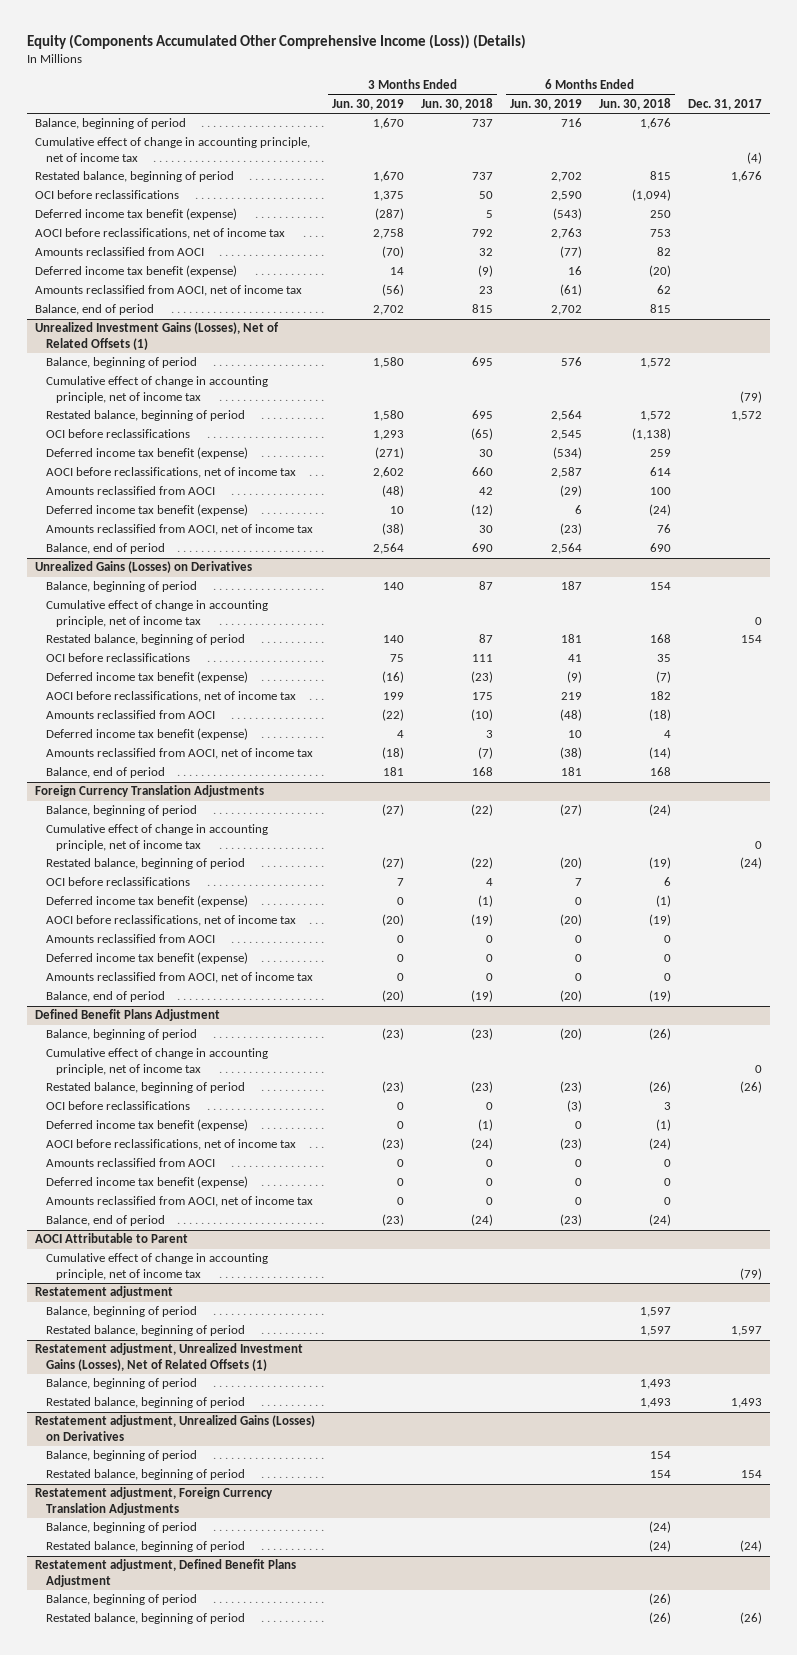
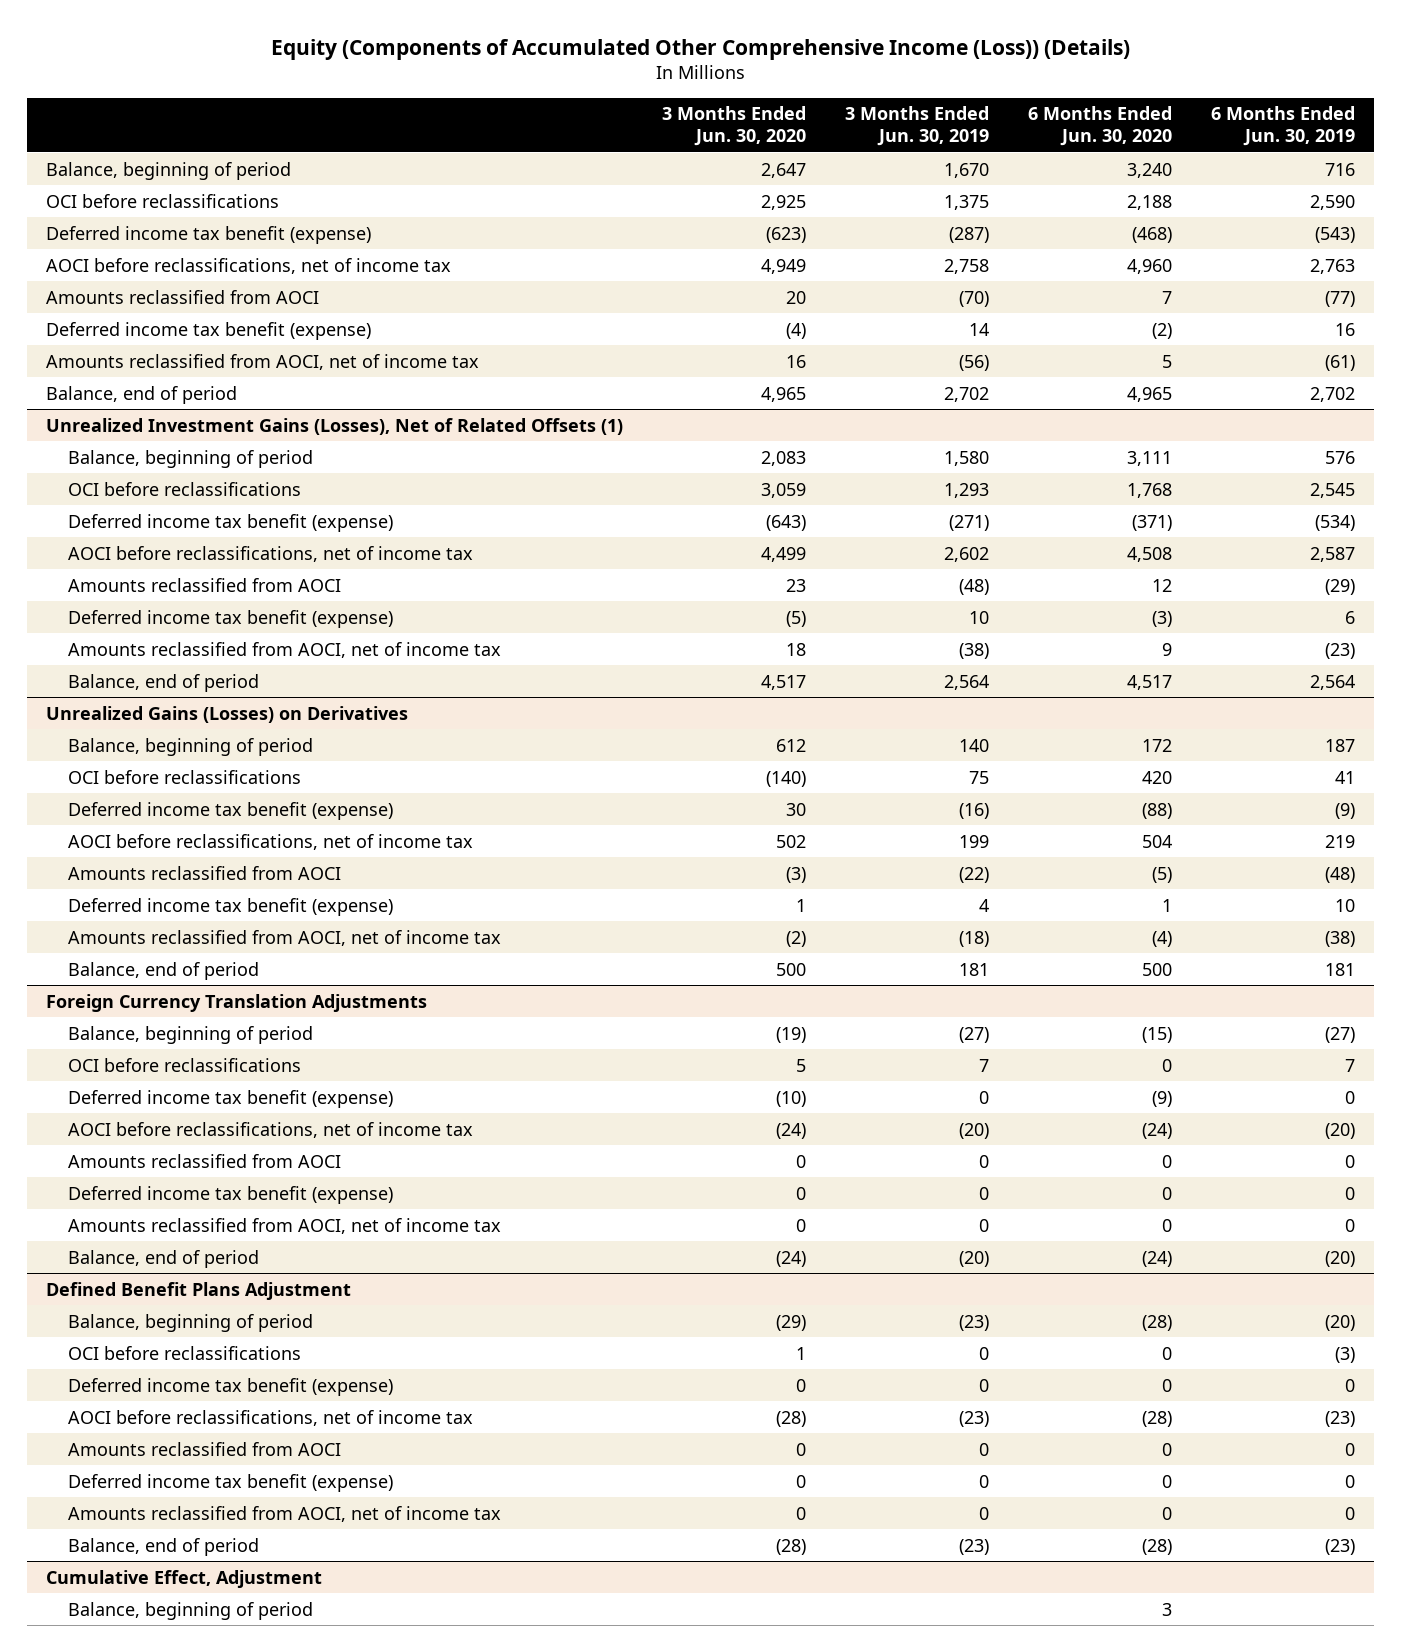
[26,34,526,50] Equity (Components Accumulated Other Comprehensive Income (Loss)) (Details) -> [270,39,1130,61] Equity (Components of Accumulated Other Comprehensive Income (Loss)) (Details)
[421,97,494,110] Jun. 30, 2018 -> none
[598,97,671,110] Jun. 30, 2018 -> none
[687,98,762,110] Dec. 31, 2017 -> none
none -> [662,106,807,147] 3 Months Ended Jun. 30, 2020
none -> [1028,106,1173,147] 6 Months Ended Jun. 30, 2020
[35,137,311,162] Cumulative effect of change in accounting principle, net of income tax -> none
[35,171,235,183] Restated balance, beginning of period -> none
[45,376,268,403] Cumulative effect of change in accounting principle, net of income tax -> none
[45,410,245,422] Restated balance, beginning of period -> none
[45,600,268,627] Cumulative effect of change in accounting principle, net of income tax -> none
[45,634,245,646] Restated balance, beginning of period -> none
[45,824,268,851] Cumulative effect of change in accounting principle, net of income tax -> none
[45,858,245,870] Restated balance, beginning of period -> none
[45,1048,268,1075] Cumulative effect of change in accounting principle, net of income tax -> none
[45,1082,245,1094] Restated balance, beginning of period -> none
[35,1233,189,1244] AOCI Attributable to Parent -> none
[45,1253,268,1280] Cumulative effect of change in accounting principle, net of income tax -> none
[35,1286,174,1299] Restatement adjustment -> none
[45,1306,197,1318] Balance, beginning of period -> none
[45,1325,245,1337] Restated balance, beginning of period -> none
[35,1343,304,1371] Restatement adjustment, Unrealized Investment Gains (Losses), Net of Related Offsets (1) -> none
[45,1378,197,1390] Balance, beginning of period -> none
[45,1397,245,1409] Restated balance, beginning of period -> none
[35,1415,316,1441] Restatement adjustment, Unrealized Gains (Losses) on Derivatives -> none
[45,1450,197,1462] Balance, beginning of period -> none
[45,1469,245,1481] Restated balance, beginning of period -> none
[35,1487,274,1515] Restatement adjustment, Foreign Currency Translation Adjustments -> none
[45,1522,197,1534] Balance, beginning of period -> none
[45,1541,245,1553] Restated balance, beginning of period -> none
[35,1559,297,1587] Restatement adjustment, Defined Benefit Plans Adjustment -> none
none -> [46,1569,323,1588] Cumulative Effect, Adjustment
[45,1613,245,1625] Restated balance, beginning of period -> none

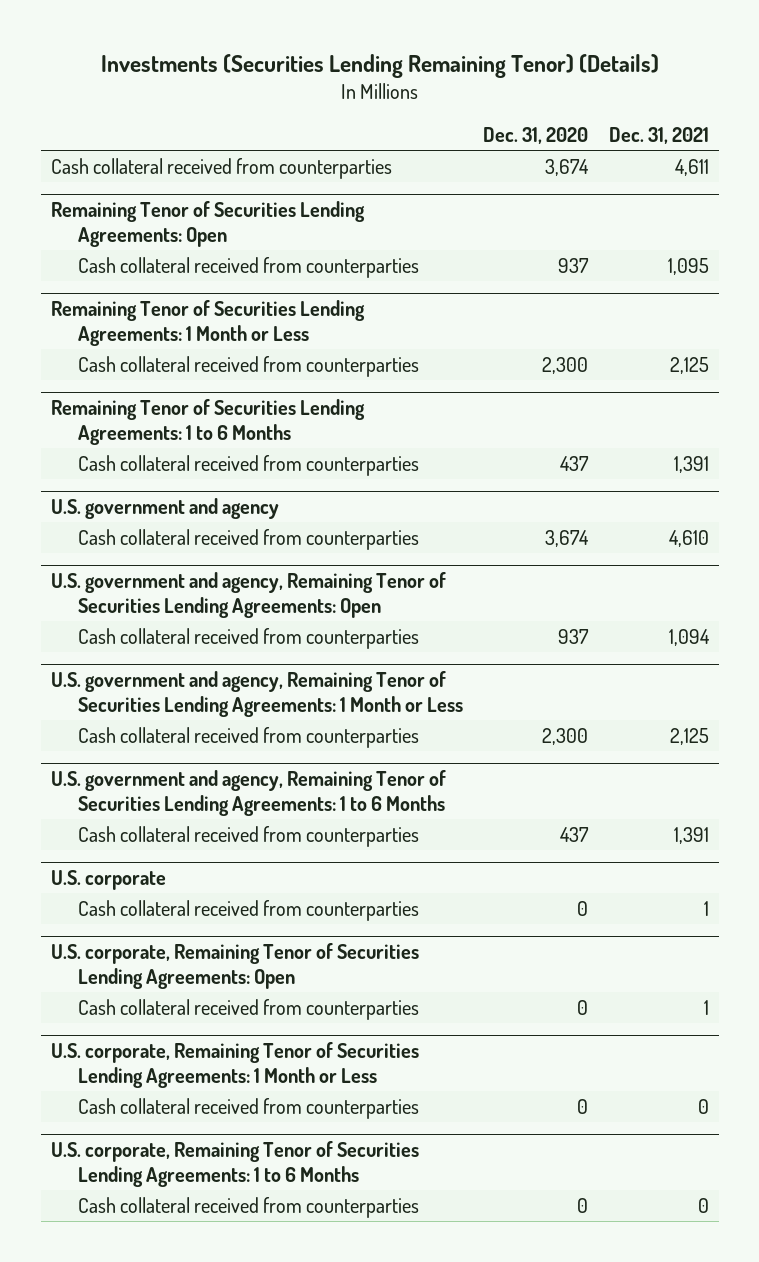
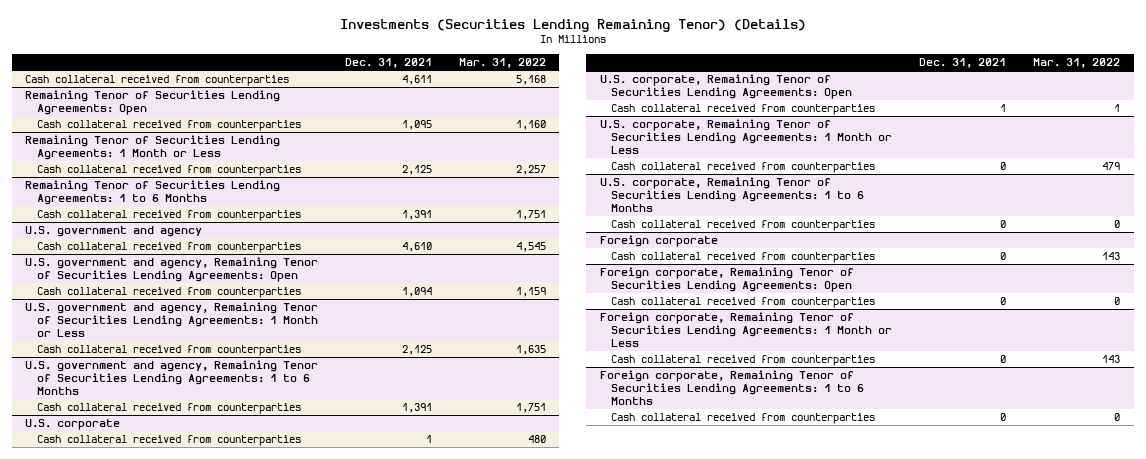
[483,127,589,145] Dec. 31, 2020 -> none
none -> [458,57,546,68] Mar. 31, 2022
none -> [599,235,718,248] Foreign corporate
none -> [610,252,875,264] Cash collateral received from counterparties
none -> [599,267,854,293] Foreign corporate, Remaining Tenor of Securities Lending Agreements: Open
none -> [610,297,875,309] Cash collateral received from counterparties
none -> [599,312,892,348] Foreign corporate, Remaining Tenor of Securities Lending Agreements: 1 Month or Less
none -> [610,355,875,367] Cash collateral received from counterparties
none -> [599,370,864,406] Foreign corporate, Remaining Tenor of Securities Lending Agreements: 1 to 6 Months
none -> [610,413,875,425] Cash collateral received from counterparties

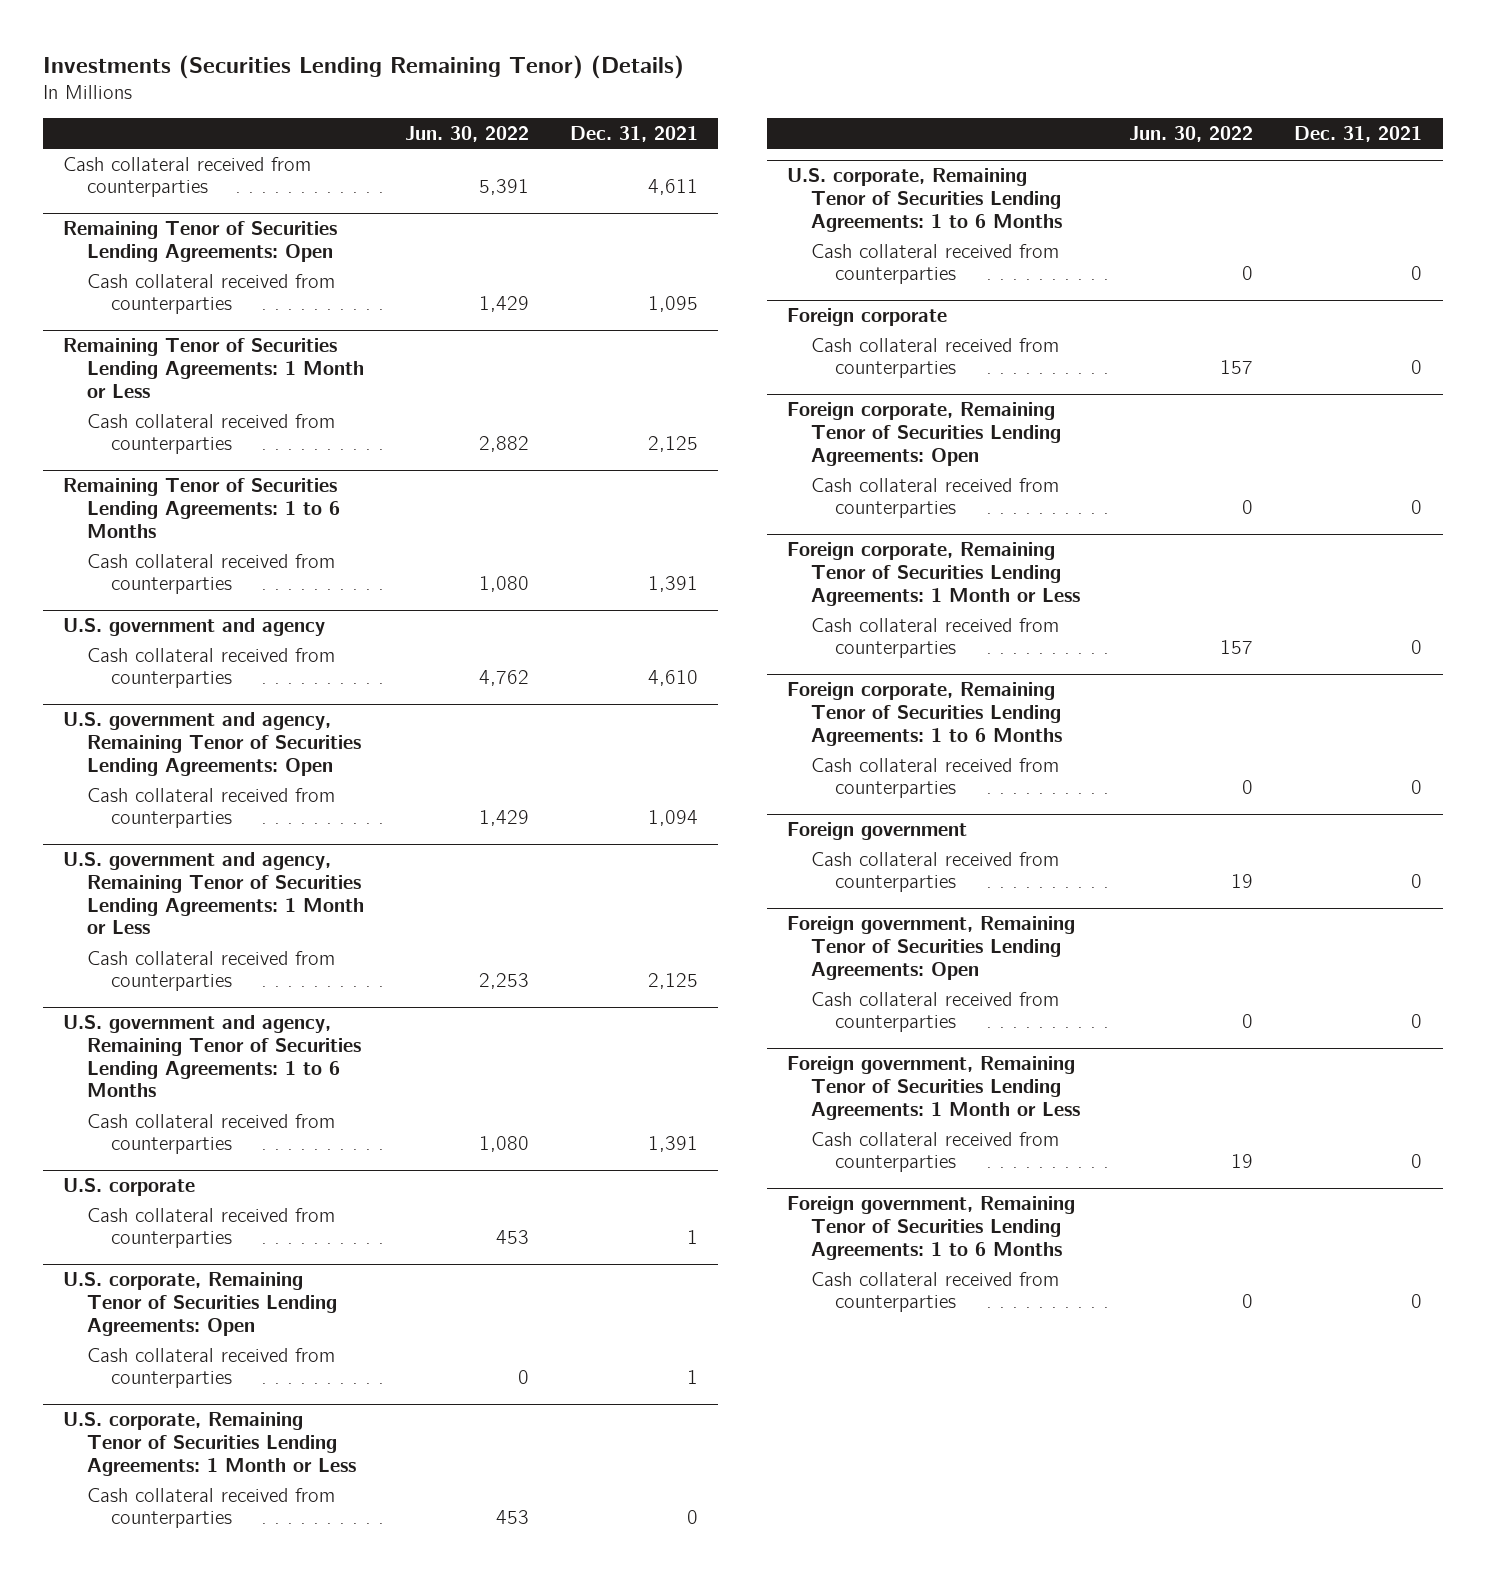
[458,57,546,68] Mar. 31, 2022 -> none
none -> [404,126,529,143] Jun. 30, 2022
none -> [787,822,968,841] Foreign government
none -> [811,851,1060,893] Cash collateral received from counterparties
none -> [787,916,1076,980] Foreign government, Remaining Tenor of Securities Lending Agreements: Open
none -> [811,991,1060,1033] Cash collateral received from counterparties
none -> [787,1056,1081,1120] Foreign government, Remaining Tenor of Securities Lending Agreements: 1 Month or Less
none -> [811,1131,1060,1173] Cash collateral received from counterparties
none -> [787,1196,1076,1260] Foreign government, Remaining Tenor of Securities Lending Agreements: 1 to 6 Months
none -> [811,1271,1060,1313] Cash collateral received from counterparties

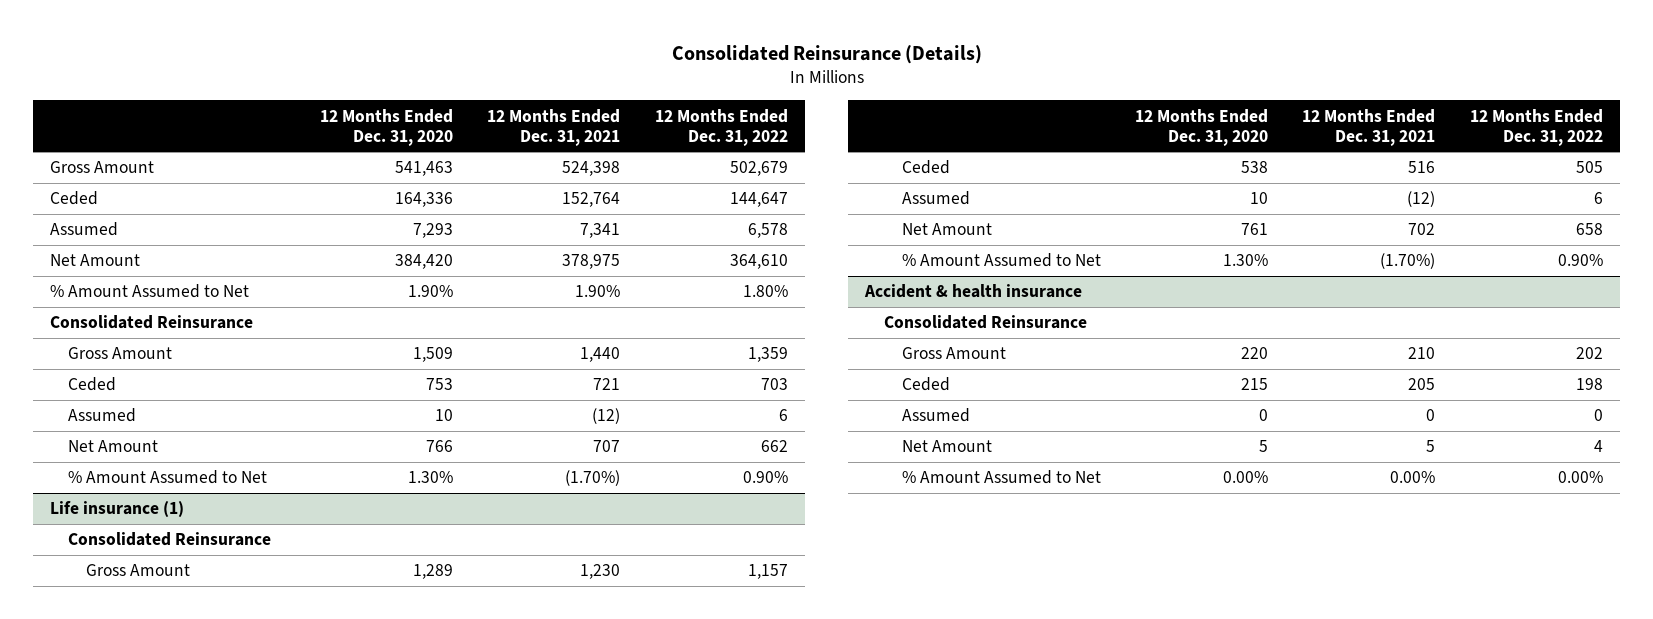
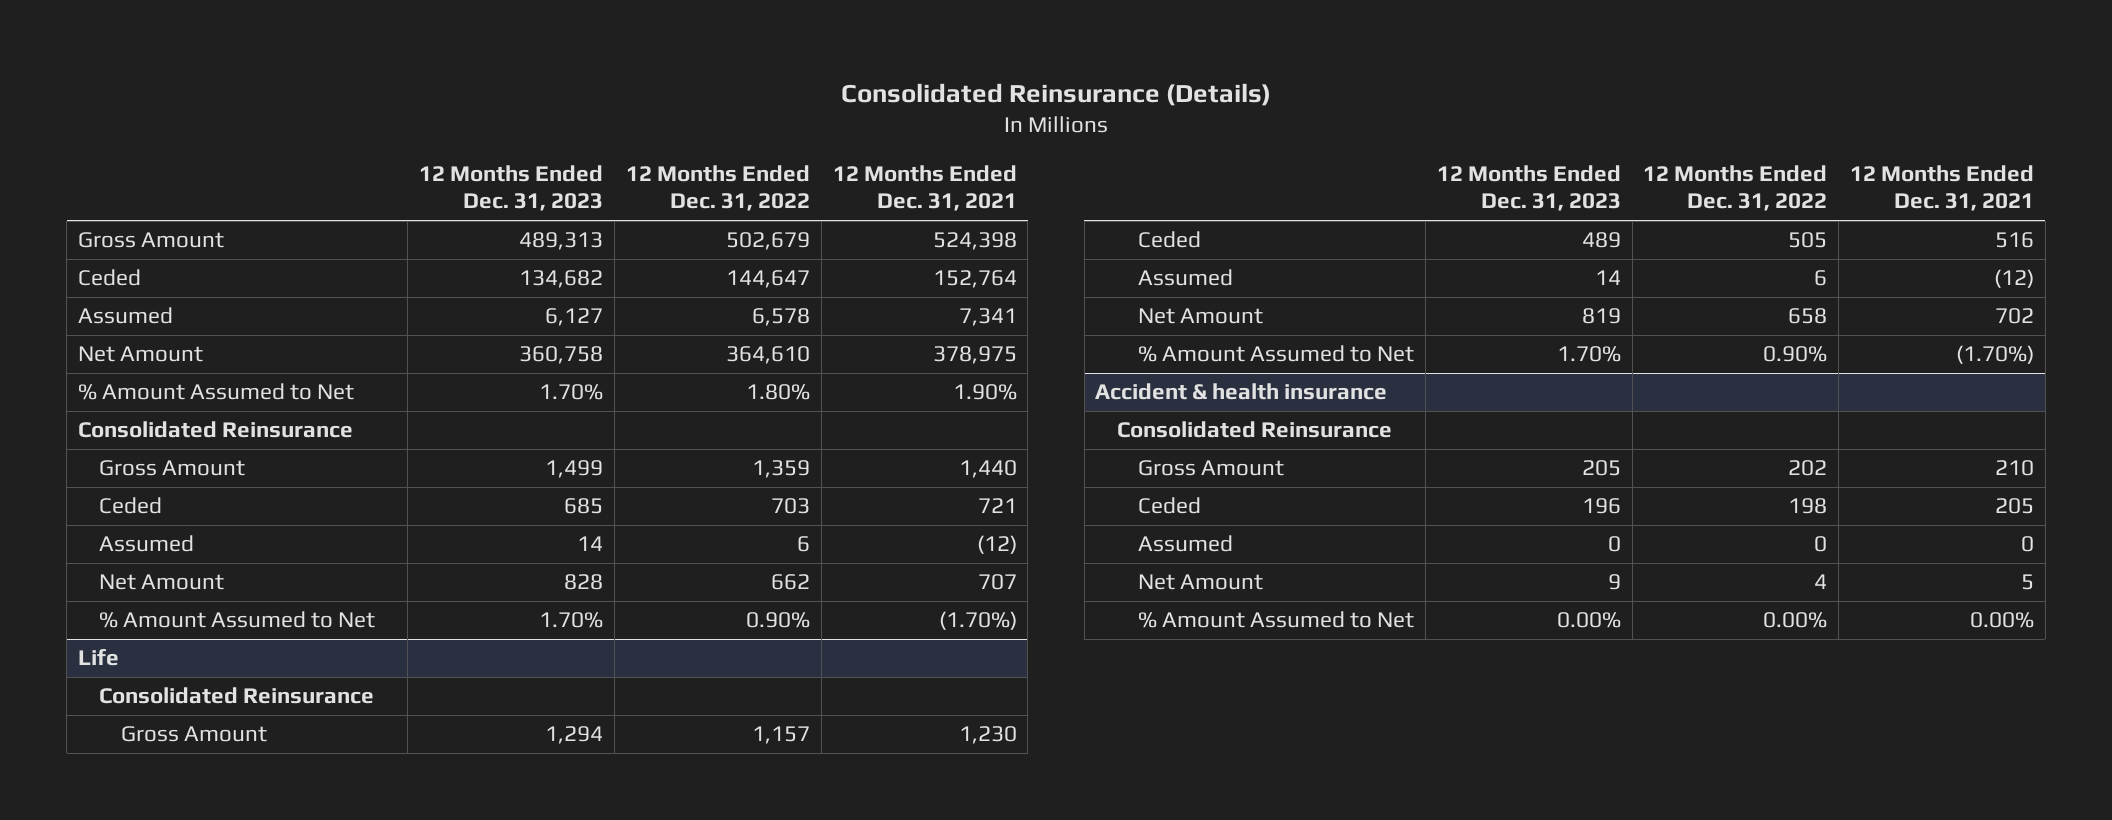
[319,108,453,146] 12 Months Ended Dec. 31, 2020 -> none
none -> [419,164,604,212] 12 Months Ended Dec. 31, 2023
[50,501,185,518] Life insurance (1) -> [77,649,119,667] Life

